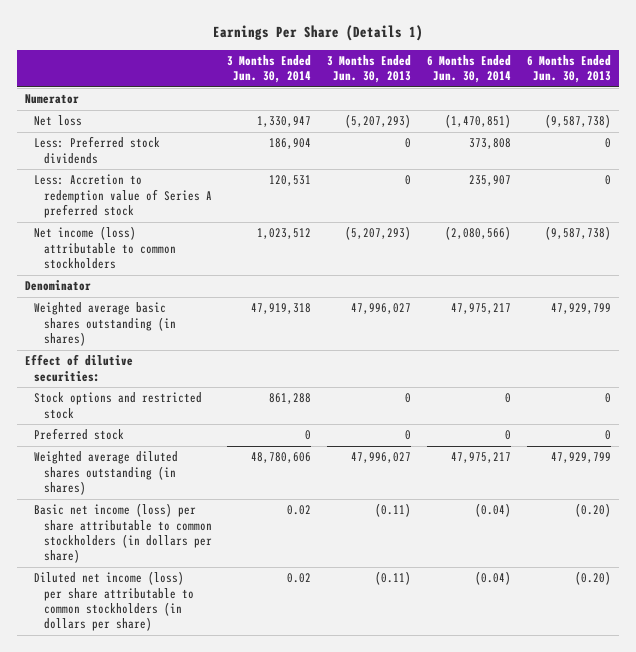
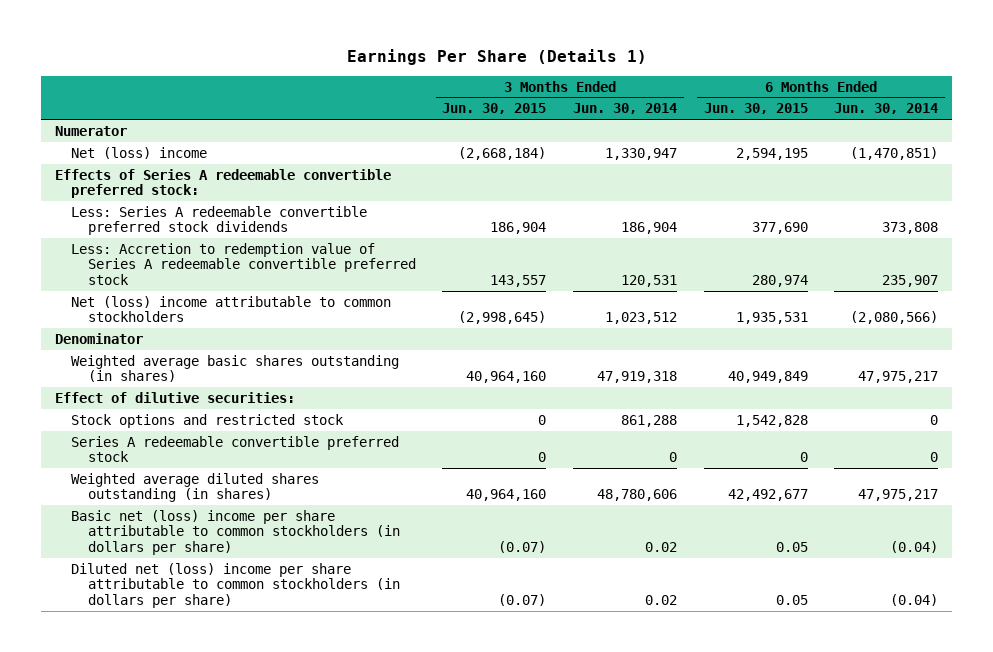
[327,54,412,84] 3 Months Ended Jun. 30, 2013 -> none
[526,54,611,84] 6 Months Ended Jun. 30, 2013 -> none
none -> [442,103,547,115] Jun. 30, 2015
none -> [703,103,808,115] Jun. 30, 2015
[34,115,83,127] Net loss -> [71,146,208,159] Net (loss) income
none -> [54,168,391,199] Effects of Series A redeemable convertible preferred stock:
[34,136,161,164] Less: Preferred stock dividends -> [71,205,368,236] Less: Series A redeemable convertible preferred stock dividends
[34,174,212,219] Less: Accretion to redemption value of Series A preferred stock -> [71,242,416,286] Less: Accretion to redemption value of Series A redeemable convertible preferred stock
[34,226,176,270] Net income (loss) attributable to common stockholders -> [71,295,392,323] Net (loss) income attributable to common stockholders
[34,428,125,441] Preferred stock -> [71,435,400,463] Series A redeemable convertible preferred stock
[34,503,212,564] Basic net income (loss) per share attributable to common stockholders (in dollars per share) -> [71,509,400,556] Basic net (loss) income per share attributable to common stockholders (in dollars per share)
[34,571,194,632] Diluted net income (loss) per share attributable to common stockholders (in dollars per share) -> [71,562,400,609] Diluted net (loss) income per share attributable to common stockholders (in dollars per share)

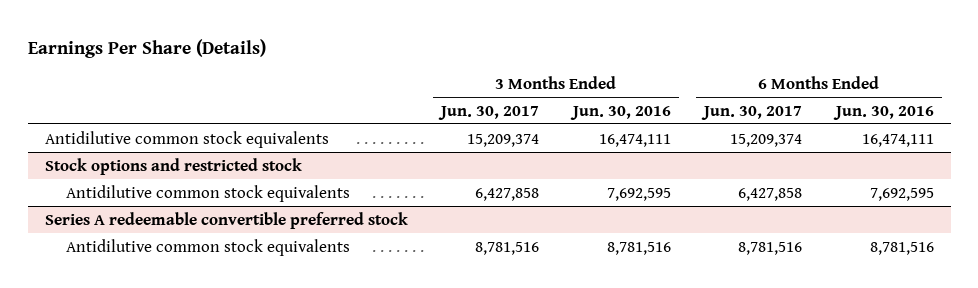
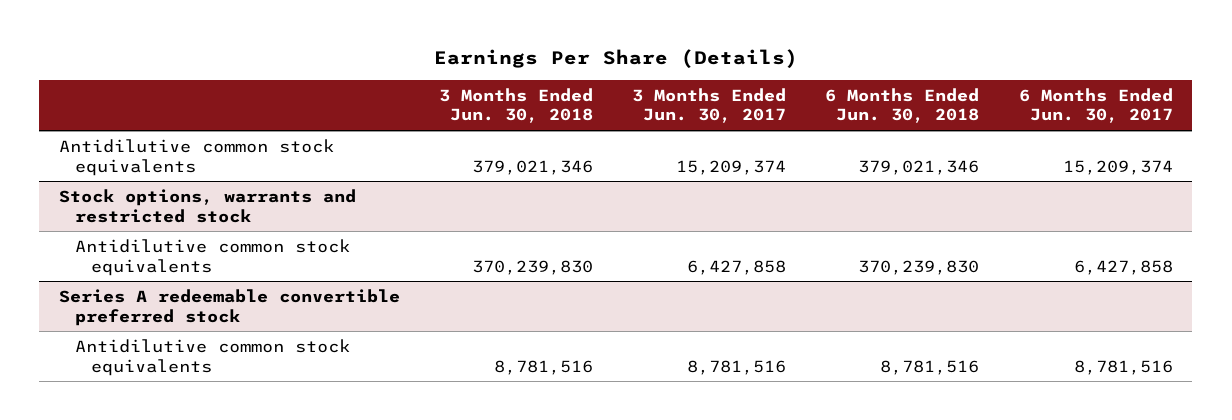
[569,105,671,120] Jun. 30, 2016 -> none
[832,105,934,120] Jun. 30, 2016 -> none
none -> [439,87,594,124] 3 Months Ended Jun. 30, 2018
none -> [825,87,980,124] 6 Months Ended Jun. 30, 2018
[44,157,302,175] Stock options and restricted stock -> [59,188,357,223] Stock options, warrants and restricted stock

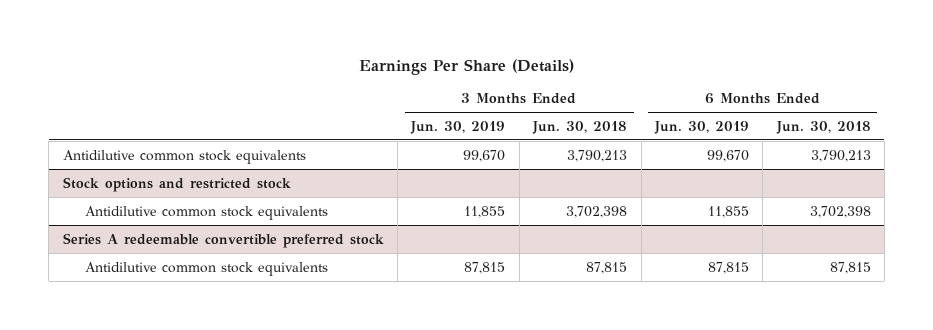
[632,87,787,124] 3 Months Ended Jun. 30, 2017 -> none
[1018,87,1173,124] 6 Months Ended Jun. 30, 2017 -> none
none -> [410,120,506,134] Jun. 30, 2019
none -> [653,120,749,134] Jun. 30, 2019
[472,159,594,175] 379,021,346 -> [567,149,628,162] 3,790,213
[858,159,980,175] 379,021,346 -> [810,149,871,162] 3,790,213
[59,188,357,223] Stock options, warrants and restricted stock -> [62,176,291,192] Stock options and restricted stock
[472,259,594,275] 370,239,830 -> [566,205,628,218] 3,702,398
[858,259,980,275] 370,239,830 -> [809,205,871,218] 3,702,398
[494,359,594,375] 8,781,516 -> [586,261,628,274] 87,815
[880,359,980,375] 8,781,516 -> [829,261,871,274] 87,815

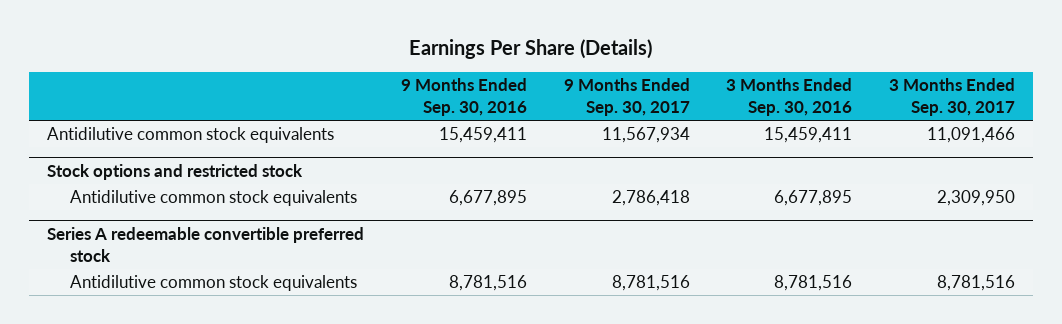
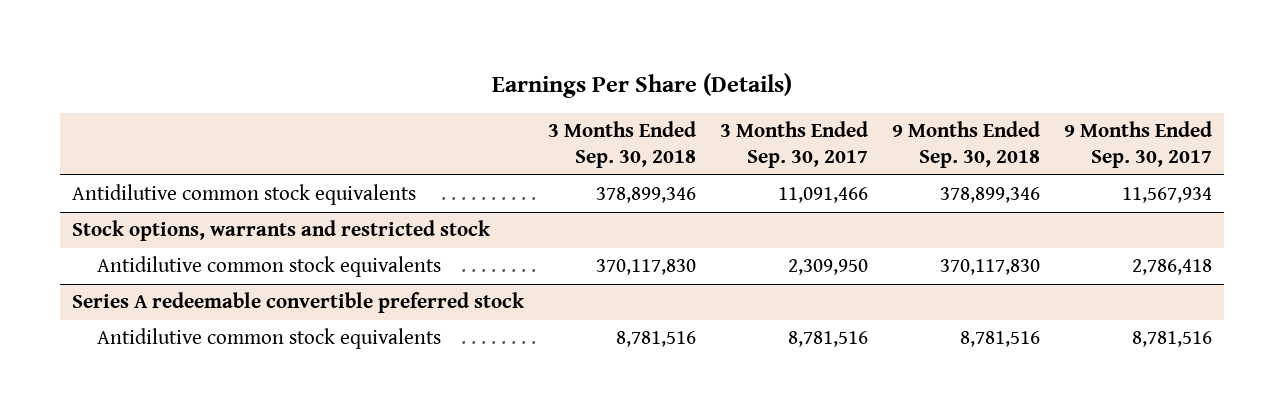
[400,78,527,116] 9 Months Ended Sep. 30, 2016 -> none
[726,78,853,116] 3 Months Ended Sep. 30, 2016 -> none
none -> [547,121,696,169] 3 Months Ended Sep. 30, 2018
none -> [891,121,1040,169] 9 Months Ended Sep. 30, 2018
[47,164,304,181] Stock options and restricted stock -> [71,220,491,242] Stock options, warrants and restricted stock

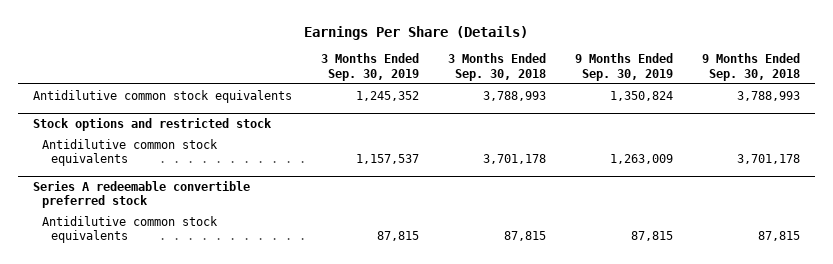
[719,121,868,169] 3 Months Ended Sep. 30, 2017 -> none
[1063,121,1212,169] 9 Months Ended Sep. 30, 2017 -> none
none -> [320,53,419,81] 3 Months Ended Sep. 30, 2019
none -> [575,53,674,81] 9 Months Ended Sep. 30, 2019
[595,187,696,204] 378,899,346 -> [482,90,546,101] 3,788,993
[939,187,1040,204] 378,899,346 -> [737,90,801,101] 3,788,993
[71,220,491,242] Stock options, warrants and restricted stock -> [32,118,272,132] Stock options and restricted stock
[595,259,696,276] 370,117,830 -> [482,154,546,165] 3,701,178
[939,259,1040,276] 370,117,830 -> [737,154,801,165] 3,701,178
[615,331,696,348] 8,781,516 -> [503,231,546,242] 87,815
[959,331,1040,348] 8,781,516 -> [758,231,801,242] 87,815

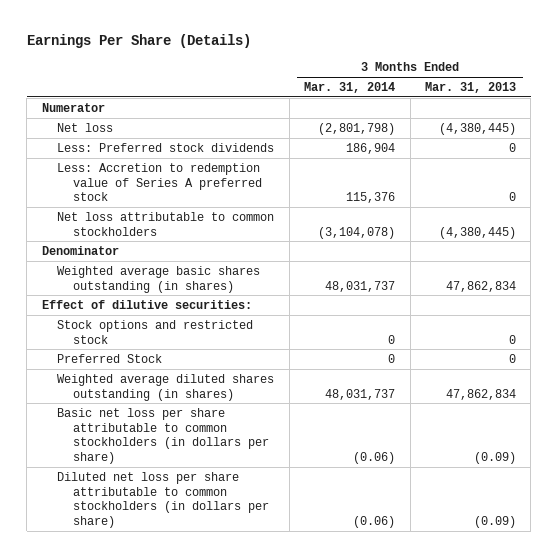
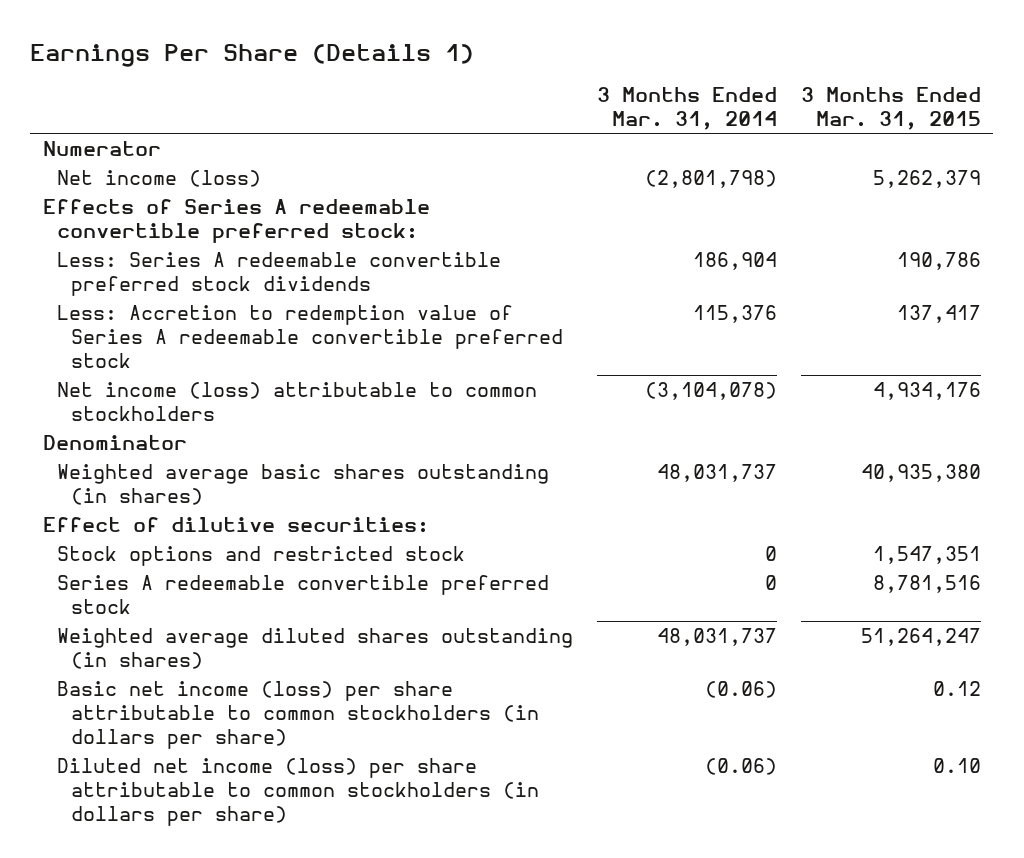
[26,34,251,49] Earnings Per Share (Details) -> [30,43,475,67] Earnings Per Share (Details 1)
[424,81,516,93] Mar. 31, 2013 -> none
none -> [801,86,982,130] 3 Months Ended Mar. 31, 2015
[57,122,114,132] Net loss -> [56,170,261,188] Net income (loss)
none -> [42,199,430,243] Effects of Series A redeemable convertible preferred stock:
[57,142,275,152] Less: Preferred stock dividends -> [56,252,501,296] Less: Series A redeemable convertible preferred stock dividends
[57,162,262,202] Less: Accretion to redemption value of Series A preferred stock -> [56,305,564,368] Less: Accretion to redemption value of Series A redeemable convertible preferred stock
[57,211,275,236] Net loss attributable to common stockholders -> [56,382,537,421] Net income (loss) attributable to common stockholders
[57,353,163,363] Preferred Stock -> [56,575,549,614] Series A redeemable convertible preferred stock
[57,407,269,464] Basic net loss per share attributable to common stockholders (in dollars per share) -> [56,681,540,749] Basic net income (loss) per share attributable to common stockholders (in dollars per share)
[57,471,269,528] Diluted net loss per share attributable to common stockholders (in dollars per share) -> [56,758,540,826] Diluted net income (loss) per share attributable to common stockholders (in dollars per share)

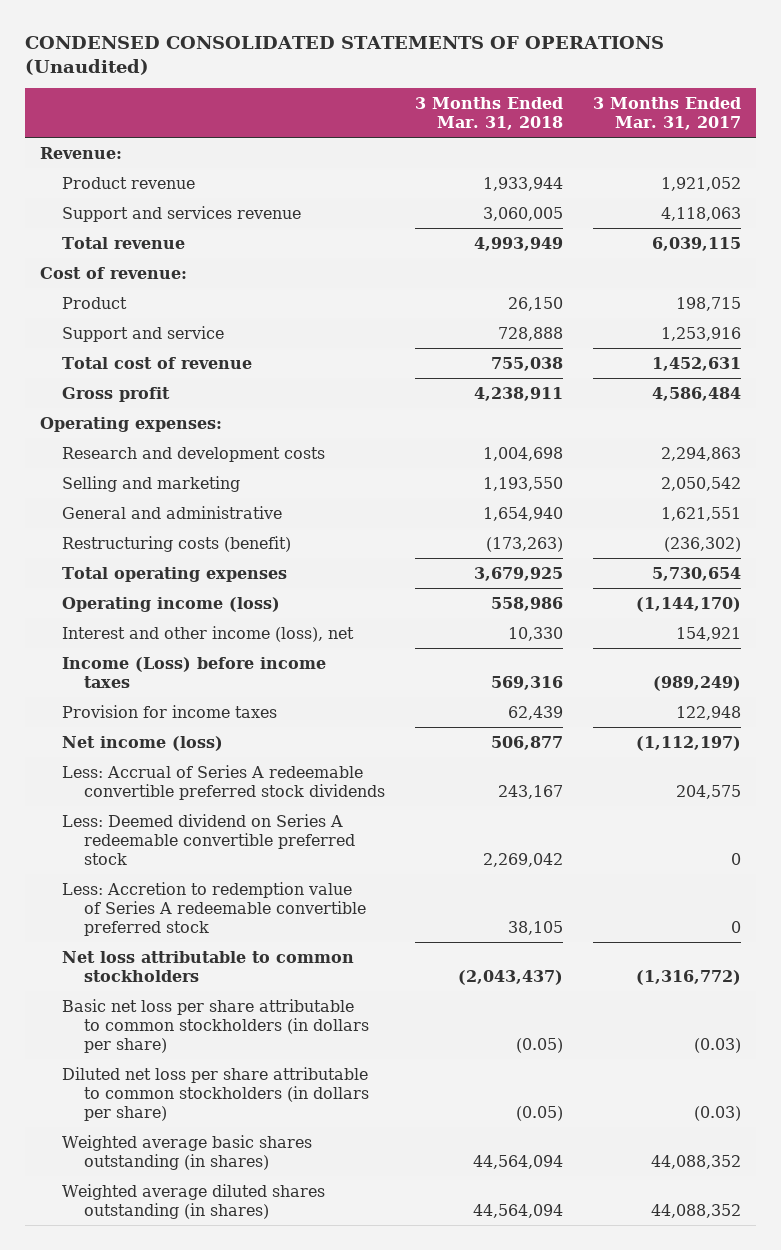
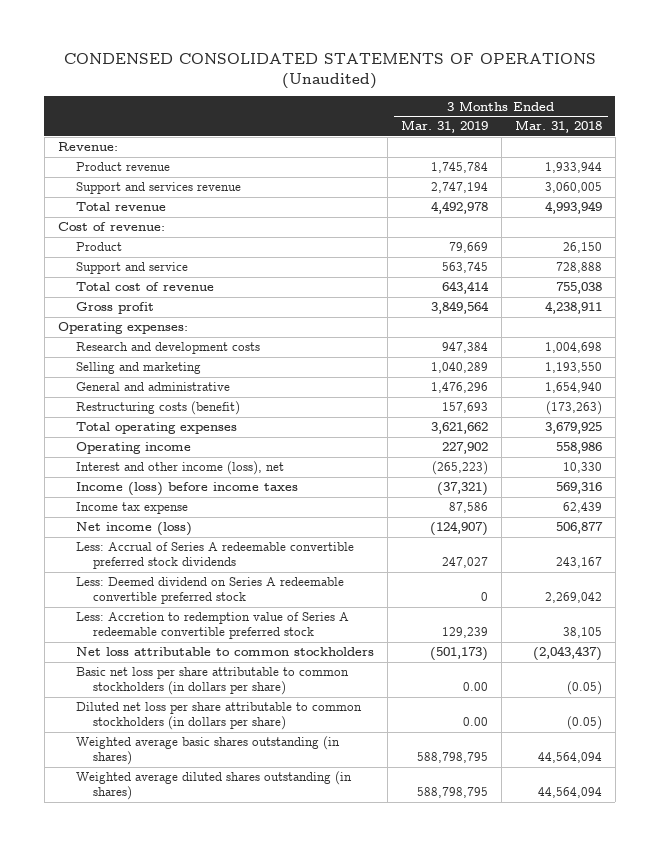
[592,96,741,130] 3 Months Ended Mar. 31, 2017 -> none
none -> [400,120,488,134] Mar. 31, 2019
[62,596,281,612] Operating income (loss) -> [75,442,191,455] Operating income
[62,656,327,688] Income (Loss) before income taxes -> [75,482,298,497] Income (loss) before income taxes
[62,704,278,718] Provision for income taxes -> [75,502,188,515] Income tax expense

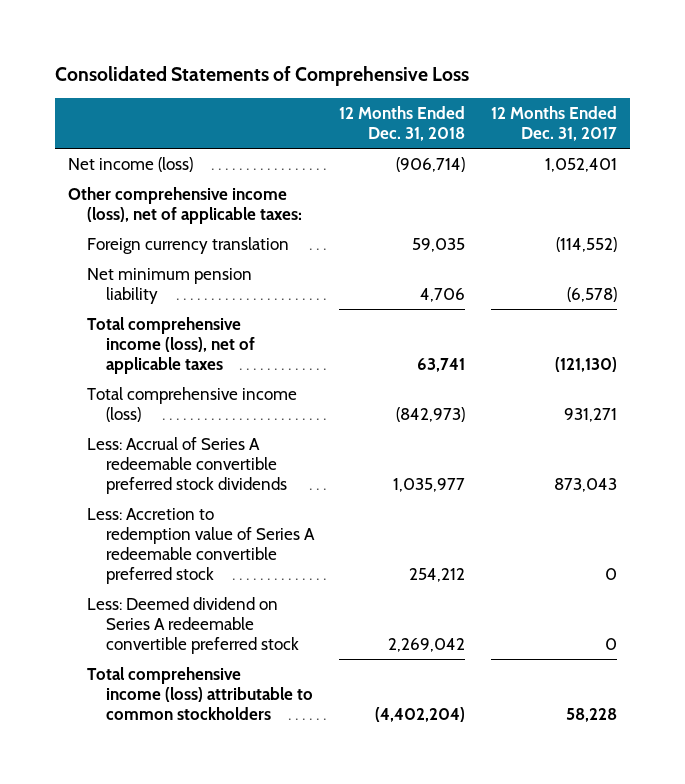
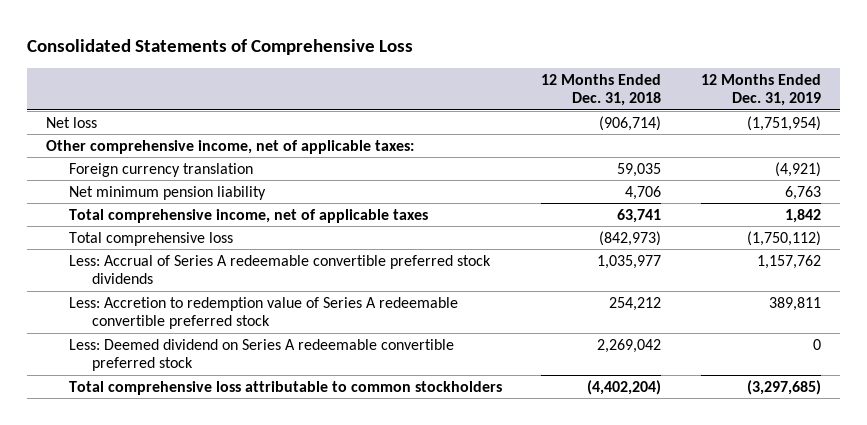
[491,106,618,142] 12 Months Ended Dec. 31, 2017 -> none
none -> [700,73,821,107] 12 Months Ended Dec. 31, 2019
[67,157,193,173] Net income (loss) -> [46,116,98,128] Net loss
[67,187,302,225] Other comprehensive income (loss), net of applicable taxes: -> [46,139,415,154] Other comprehensive income, net of applicable taxes:
[86,317,255,375] Total comprehensive income (loss), net of applicable taxes -> [69,208,429,223] Total comprehensive income, net of applicable taxes
[86,387,297,423] Total comprehensive income (loss) -> [69,231,234,246] Total comprehensive loss
[86,667,313,721] Total comprehensive income (loss) attributable to common stockholders -> [69,380,503,395] Total comprehensive loss attributable to common stockholders

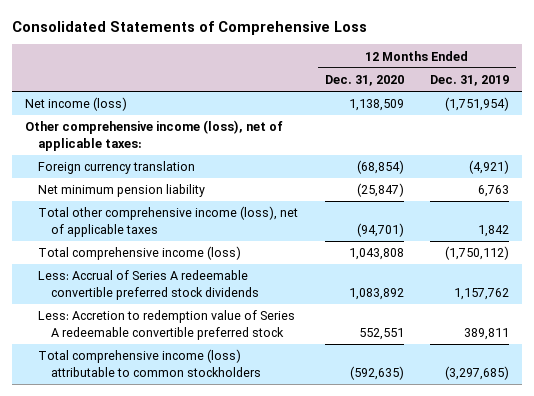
[541,73,662,107] 12 Months Ended Dec. 31, 2018 -> none
none -> [324,74,404,86] Dec. 31, 2020
[46,116,98,128] Net loss -> [25,97,128,112] Net income (loss)
[46,139,415,154] Other comprehensive income, net of applicable taxes: -> [25,120,284,151] Other comprehensive income (loss), net of applicable taxes:
[69,208,429,223] Total comprehensive income, net of applicable taxes -> [38,206,299,237] Total other comprehensive income (loss), net of applicable taxes
[69,231,234,246] Total comprehensive loss -> [38,246,242,261] Total comprehensive income (loss)
[69,338,455,372] Less: Deemed dividend on Series A redeemable convertible preferred stock -> none
[69,380,503,395] Total comprehensive loss attributable to common stockholders -> [38,349,261,377] Total comprehensive income (loss) attributable to common stockholders

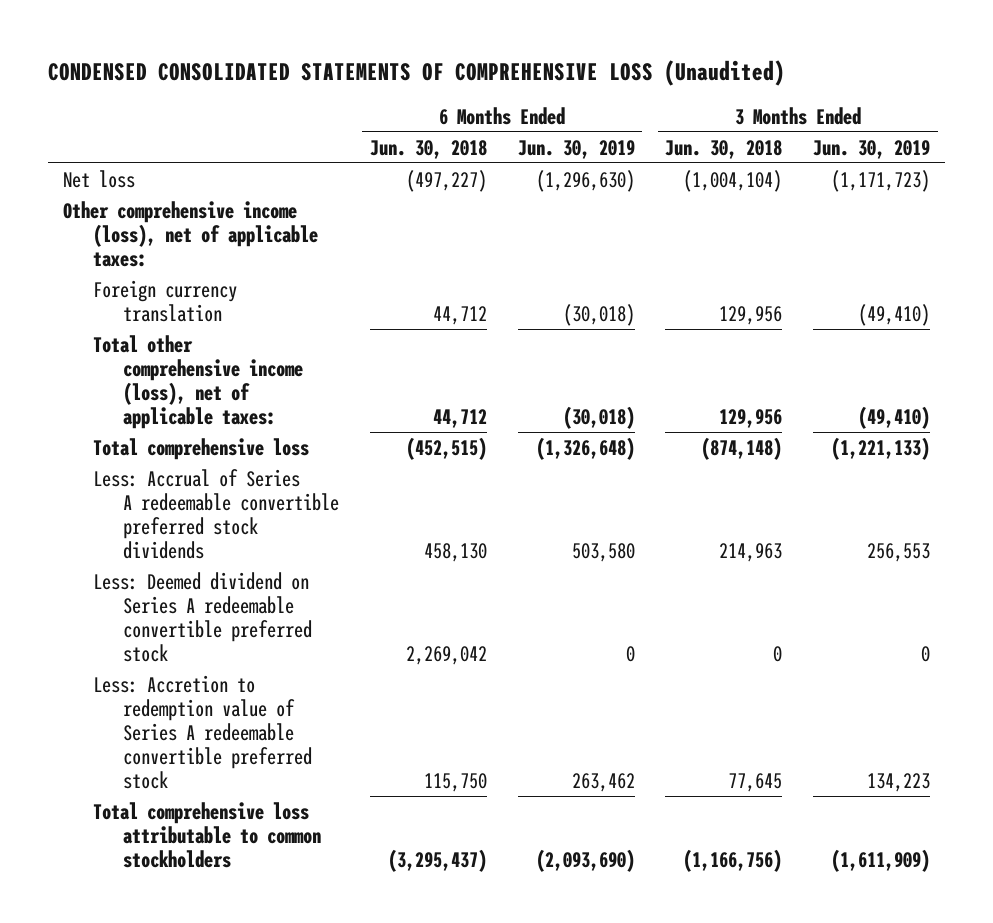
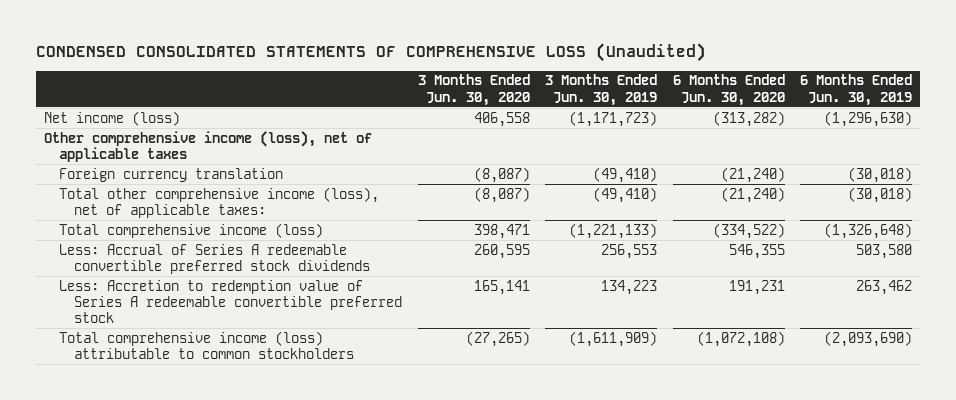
[369,139,487,159] Jun. 30, 2018 -> none
[665,139,783,159] Jun. 30, 2018 -> none
none -> [417,74,530,106] 3 Months Ended Jun. 30, 2020
none -> [672,74,785,106] 6 Months Ended Jun. 30, 2020
[63,169,136,188] Net loss -> [43,110,180,126] Net income (loss)
[63,200,319,267] Other comprehensive income (loss), net of applicable taxes: -> [43,130,372,162] Other comprehensive income (loss), net of applicable taxes
[93,437,310,460] Total comprehensive loss -> [59,222,324,238] Total comprehensive income (loss)
[93,571,313,663] Less: Deemed dividend on Series A redeemable convertible preferred stock -> none
[93,801,322,868] Total comprehensive loss attributable to common stockholders -> [59,330,355,359] Total comprehensive income (loss) attributable to common stockholders

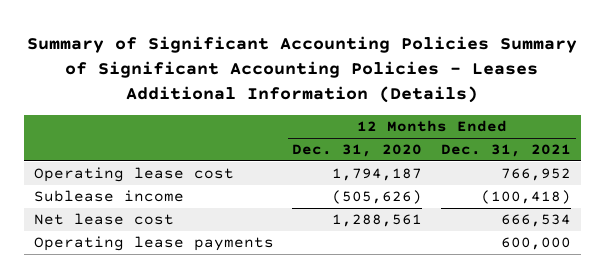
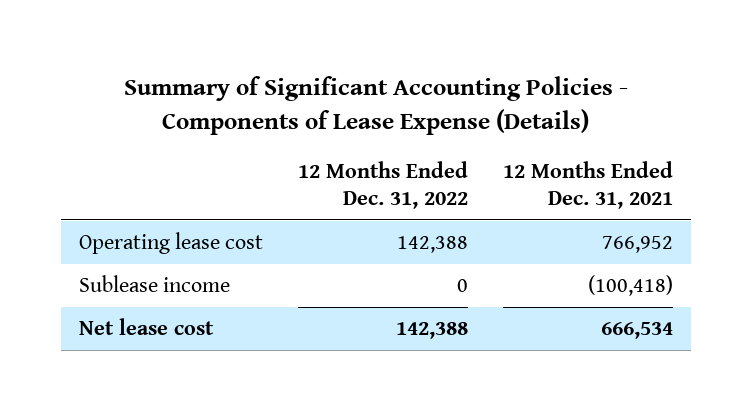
[27,36,578,104] Summary of Significant Accounting Policies Summary of Significant Accounting Policies - Leases Additional Information (Details) -> [124,75,629,135] Summary of Significant Accounting Policies - Components of Lease Expense (Details)
[292,144,423,158] Dec. 31, 2020 -> none
none -> [298,161,469,210] 12 Months Ended Dec. 31, 2022
[33,236,274,252] Operating lease payments -> none

